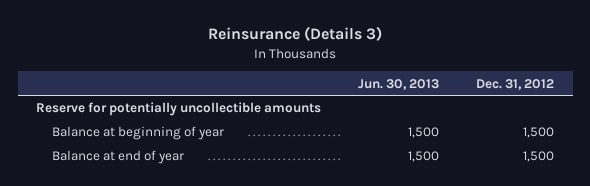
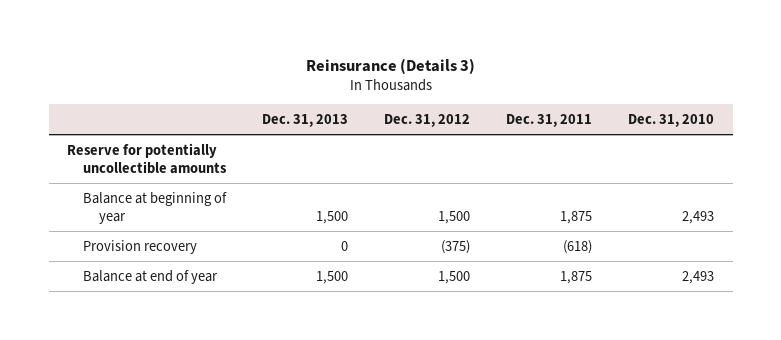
[358,78,440,90] Jun. 30, 2013 -> none
none -> [262,113,349,127] Dec. 31, 2013
none -> [506,113,593,127] Dec. 31, 2011
none -> [628,113,715,127] Dec. 31, 2010
none -> [82,239,197,254] Provision recovery

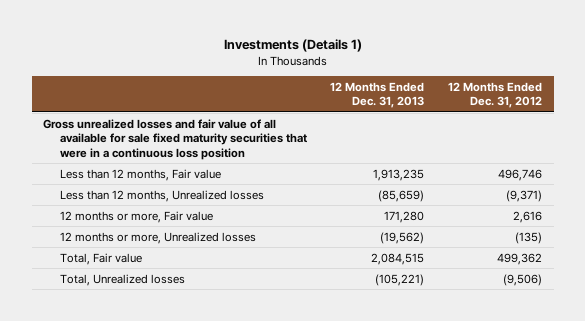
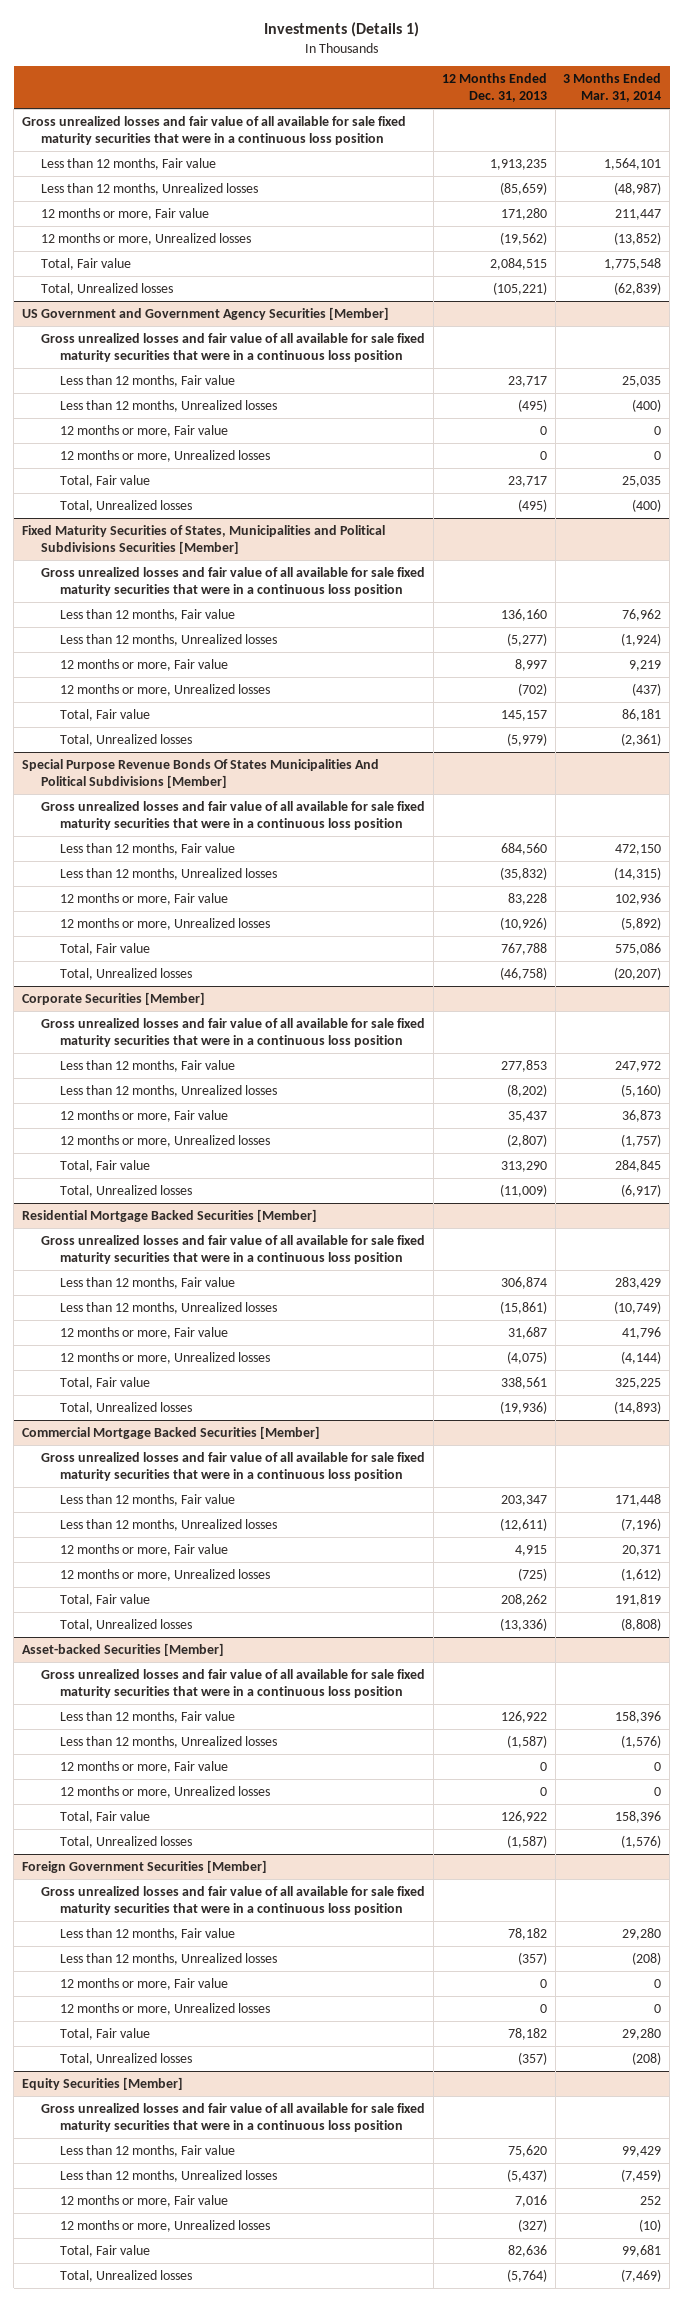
[448,81,543,109] 12 Months Ended Dec. 31, 2012 -> none
none -> [563,73,662,102] 3 Months Ended Mar. 31, 2014
none -> [22,307,390,321] US Government and Government Agency Securities [Member]
none -> [40,333,425,362] Gross unrealized losses and fair value of all available for sale fixed maturity securities that were in a continuous loss position
none -> [59,375,235,388] Less than 12 months, Fair value
none -> [59,400,277,413] Less than 12 months, Unrealized losses
none -> [59,425,228,438] 12 months or more, Fair value
none -> [59,450,270,463] 12 months or more, Unrealized losses
none -> [59,475,150,488] Total, Fair value
none -> [59,500,192,513] Total, Unrealized losses
none -> [22,525,386,554] Fixed Maturity Securities of States, Municipalities and Political Subdivisions Securities [Member]
none -> [40,567,425,596] Gross unrealized losses and fair value of all available for sale fixed maturity securities that were in a continuous loss position
none -> [59,609,235,622] Less than 12 months, Fair value
none -> [59,634,277,647] Less than 12 months, Unrealized losses
none -> [59,659,228,672] 12 months or more, Fair value
none -> [59,684,270,697] 12 months or more, Unrealized losses
none -> [59,709,150,722] Total, Fair value
none -> [59,734,192,747] Total, Unrealized losses
none -> [22,759,380,788] Special Purpose Revenue Bonds Of States Municipalities And Political Subdivisions [Member]
none -> [40,801,425,830] Gross unrealized losses and fair value of all available for sale fixed maturity securities that were in a continuous loss position
none -> [59,843,235,856] Less than 12 months, Fair value
none -> [59,868,277,881] Less than 12 months, Unrealized losses
none -> [59,893,228,906] 12 months or more, Fair value
none -> [59,918,270,931] 12 months or more, Unrealized losses
none -> [59,943,150,956] Total, Fair value
none -> [59,968,192,981] Total, Unrealized losses
none -> [22,992,206,1006] Corporate Securities [Member]
none -> [40,1018,425,1047] Gross unrealized losses and fair value of all available for sale fixed maturity securities that were in a continuous loss position
none -> [59,1060,235,1073] Less than 12 months, Fair value
none -> [59,1085,277,1098] Less than 12 months, Unrealized losses
none -> [59,1110,228,1123] 12 months or more, Fair value
none -> [59,1135,270,1148] 12 months or more, Unrealized losses
none -> [59,1160,150,1173] Total, Fair value
none -> [59,1185,192,1198] Total, Unrealized losses
none -> [22,1209,318,1223] Residential Mortgage Backed Securities [Member]
none -> [40,1235,425,1264] Gross unrealized losses and fair value of all available for sale fixed maturity securities that were in a continuous loss position
none -> [59,1277,235,1290] Less than 12 months, Fair value
none -> [59,1302,277,1315] Less than 12 months, Unrealized losses
none -> [59,1327,228,1340] 12 months or more, Fair value
none -> [59,1352,270,1365] 12 months or more, Unrealized losses
none -> [59,1377,150,1390] Total, Fair value
none -> [59,1402,192,1415] Total, Unrealized losses
none -> [22,1426,321,1440] Commercial Mortgage Backed Securities [Member]
none -> [40,1452,425,1481] Gross unrealized losses and fair value of all available for sale fixed maturity securities that were in a continuous loss position
none -> [59,1494,235,1507] Less than 12 months, Fair value
none -> [59,1519,277,1532] Less than 12 months, Unrealized losses
none -> [59,1544,228,1557] 12 months or more, Fair value
none -> [59,1569,270,1582] 12 months or more, Unrealized losses
none -> [59,1594,150,1607] Total, Fair value
none -> [59,1619,192,1632] Total, Unrealized losses
none -> [22,1643,225,1657] Asset-backed Securities [Member]
none -> [40,1669,425,1698] Gross unrealized losses and fair value of all available for sale fixed maturity securities that were in a continuous loss position
none -> [59,1711,235,1724] Less than 12 months, Fair value
none -> [59,1736,277,1749] Less than 12 months, Unrealized losses
none -> [59,1761,228,1774] 12 months or more, Fair value
none -> [59,1786,270,1799] 12 months or more, Unrealized losses
none -> [59,1811,150,1824] Total, Fair value
none -> [59,1836,192,1849] Total, Unrealized losses
none -> [22,1860,268,1874] Foreign Government Securities [Member]
none -> [40,1886,425,1915] Gross unrealized losses and fair value of all available for sale fixed maturity securities that were in a continuous loss position
none -> [59,1928,235,1941] Less than 12 months, Fair value
none -> [59,1953,277,1966] Less than 12 months, Unrealized losses
none -> [59,1978,228,1991] 12 months or more, Fair value
none -> [59,2003,270,2016] 12 months or more, Unrealized losses
none -> [59,2028,150,2041] Total, Fair value
none -> [59,2053,192,2066] Total, Unrealized losses
none -> [22,2077,184,2091] Equity Securities [Member]
none -> [40,2103,425,2132] Gross unrealized losses and fair value of all available for sale fixed maturity securities that were in a continuous loss position
none -> [59,2145,235,2158] Less than 12 months, Fair value
none -> [59,2170,277,2183] Less than 12 months, Unrealized losses
none -> [59,2195,228,2208] 12 months or more, Fair value
none -> [59,2220,270,2233] 12 months or more, Unrealized losses
none -> [59,2245,150,2258] Total, Fair value
none -> [59,2270,192,2283] Total, Unrealized losses

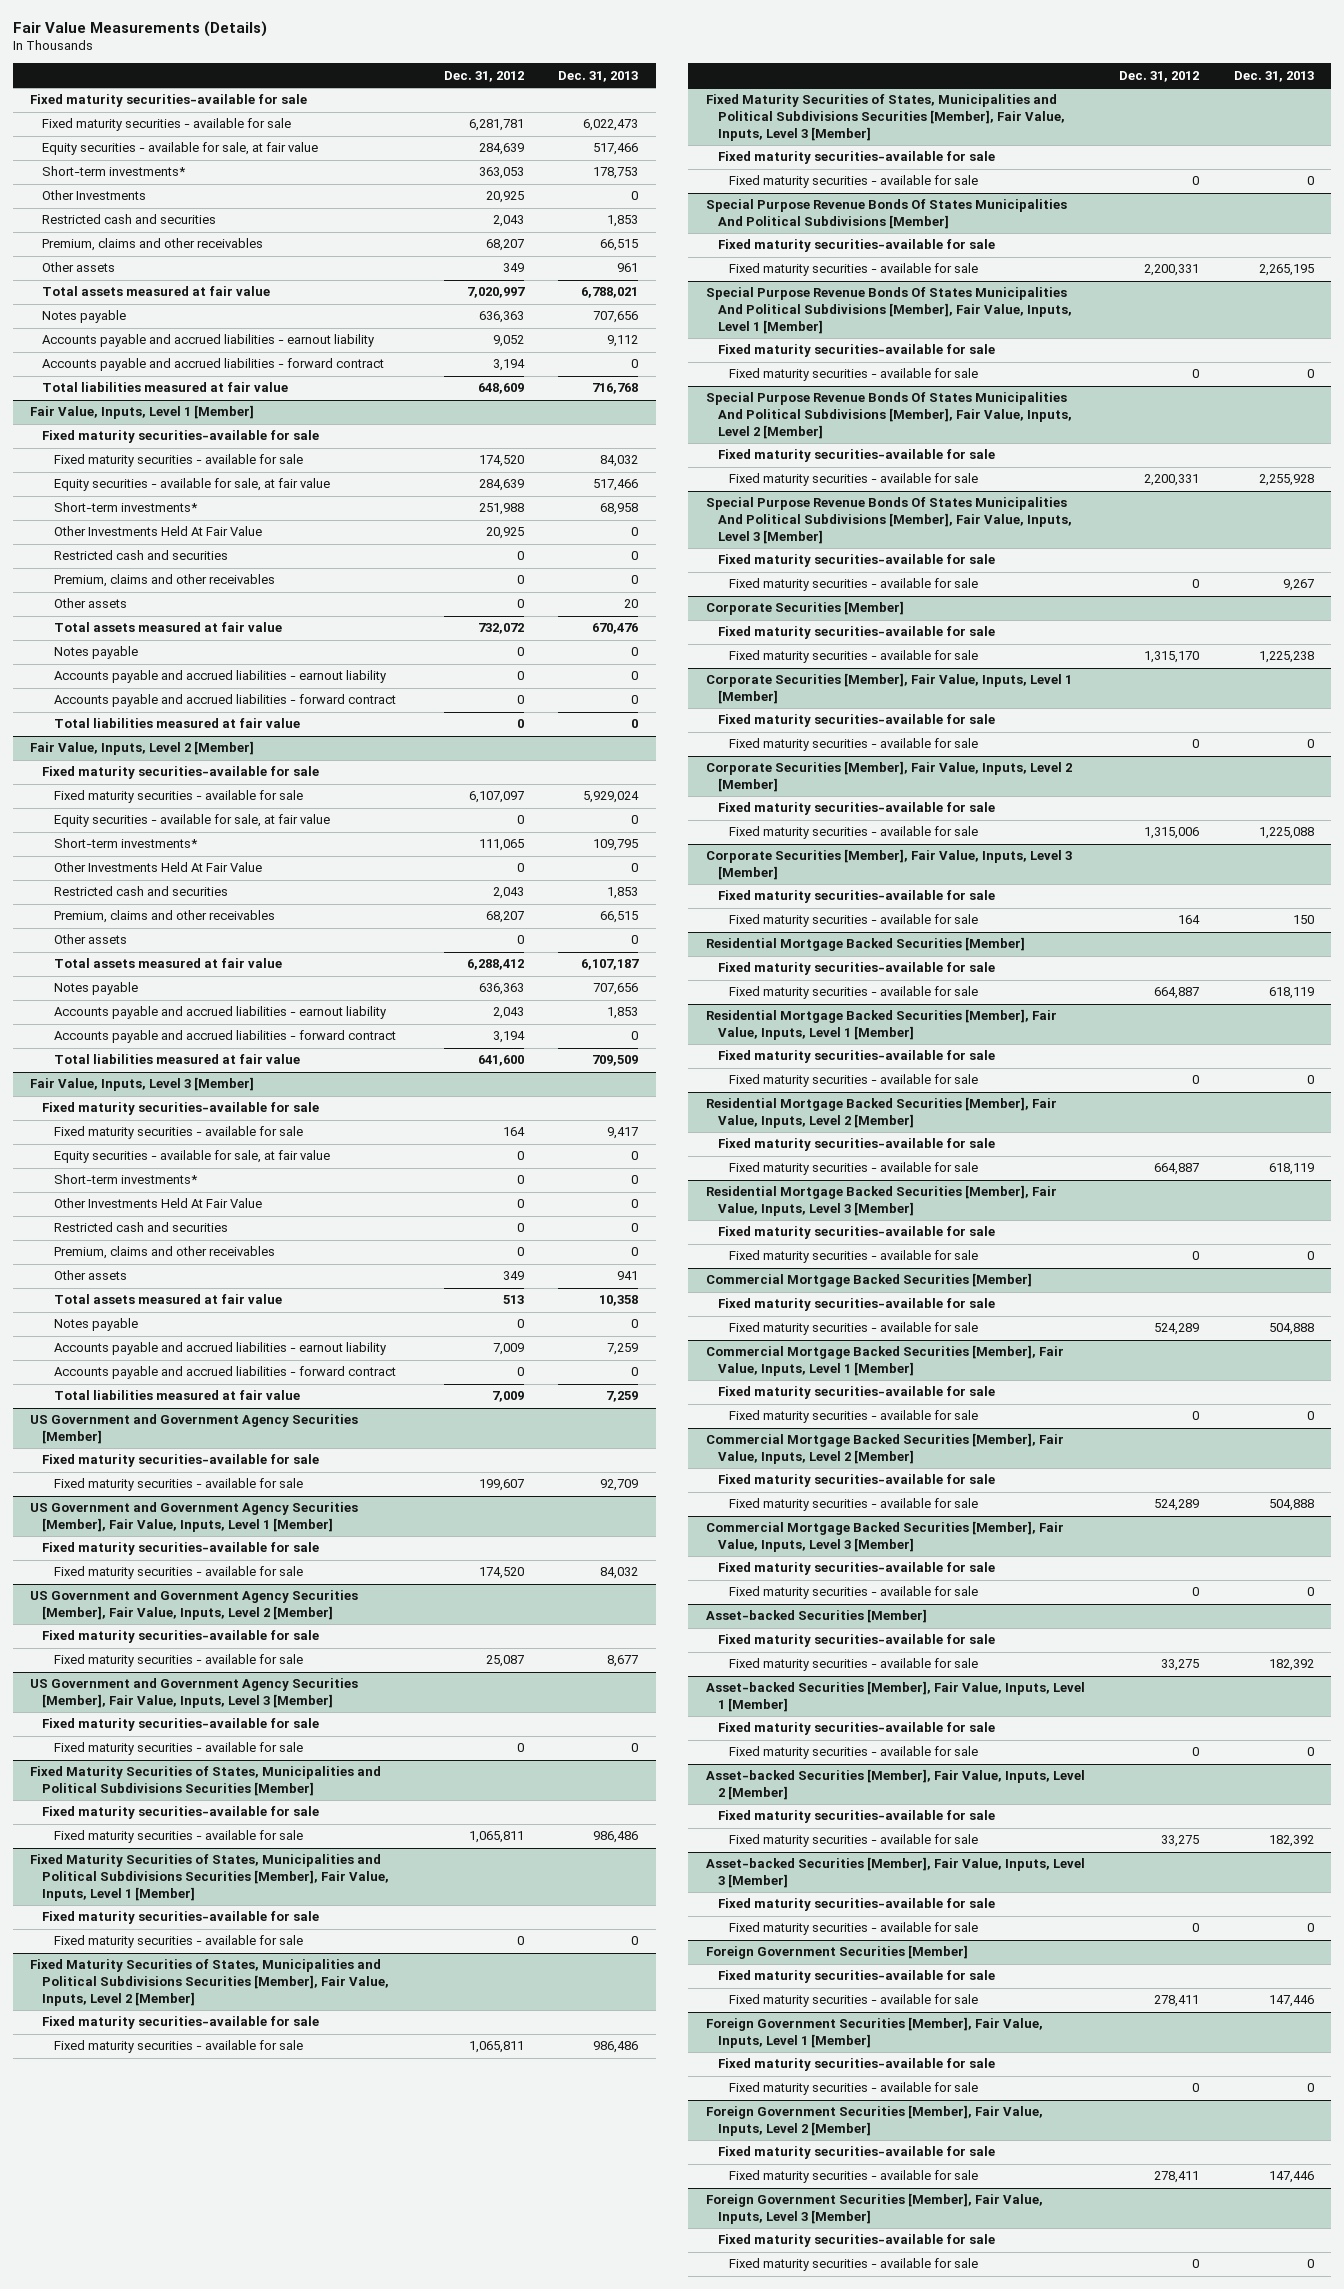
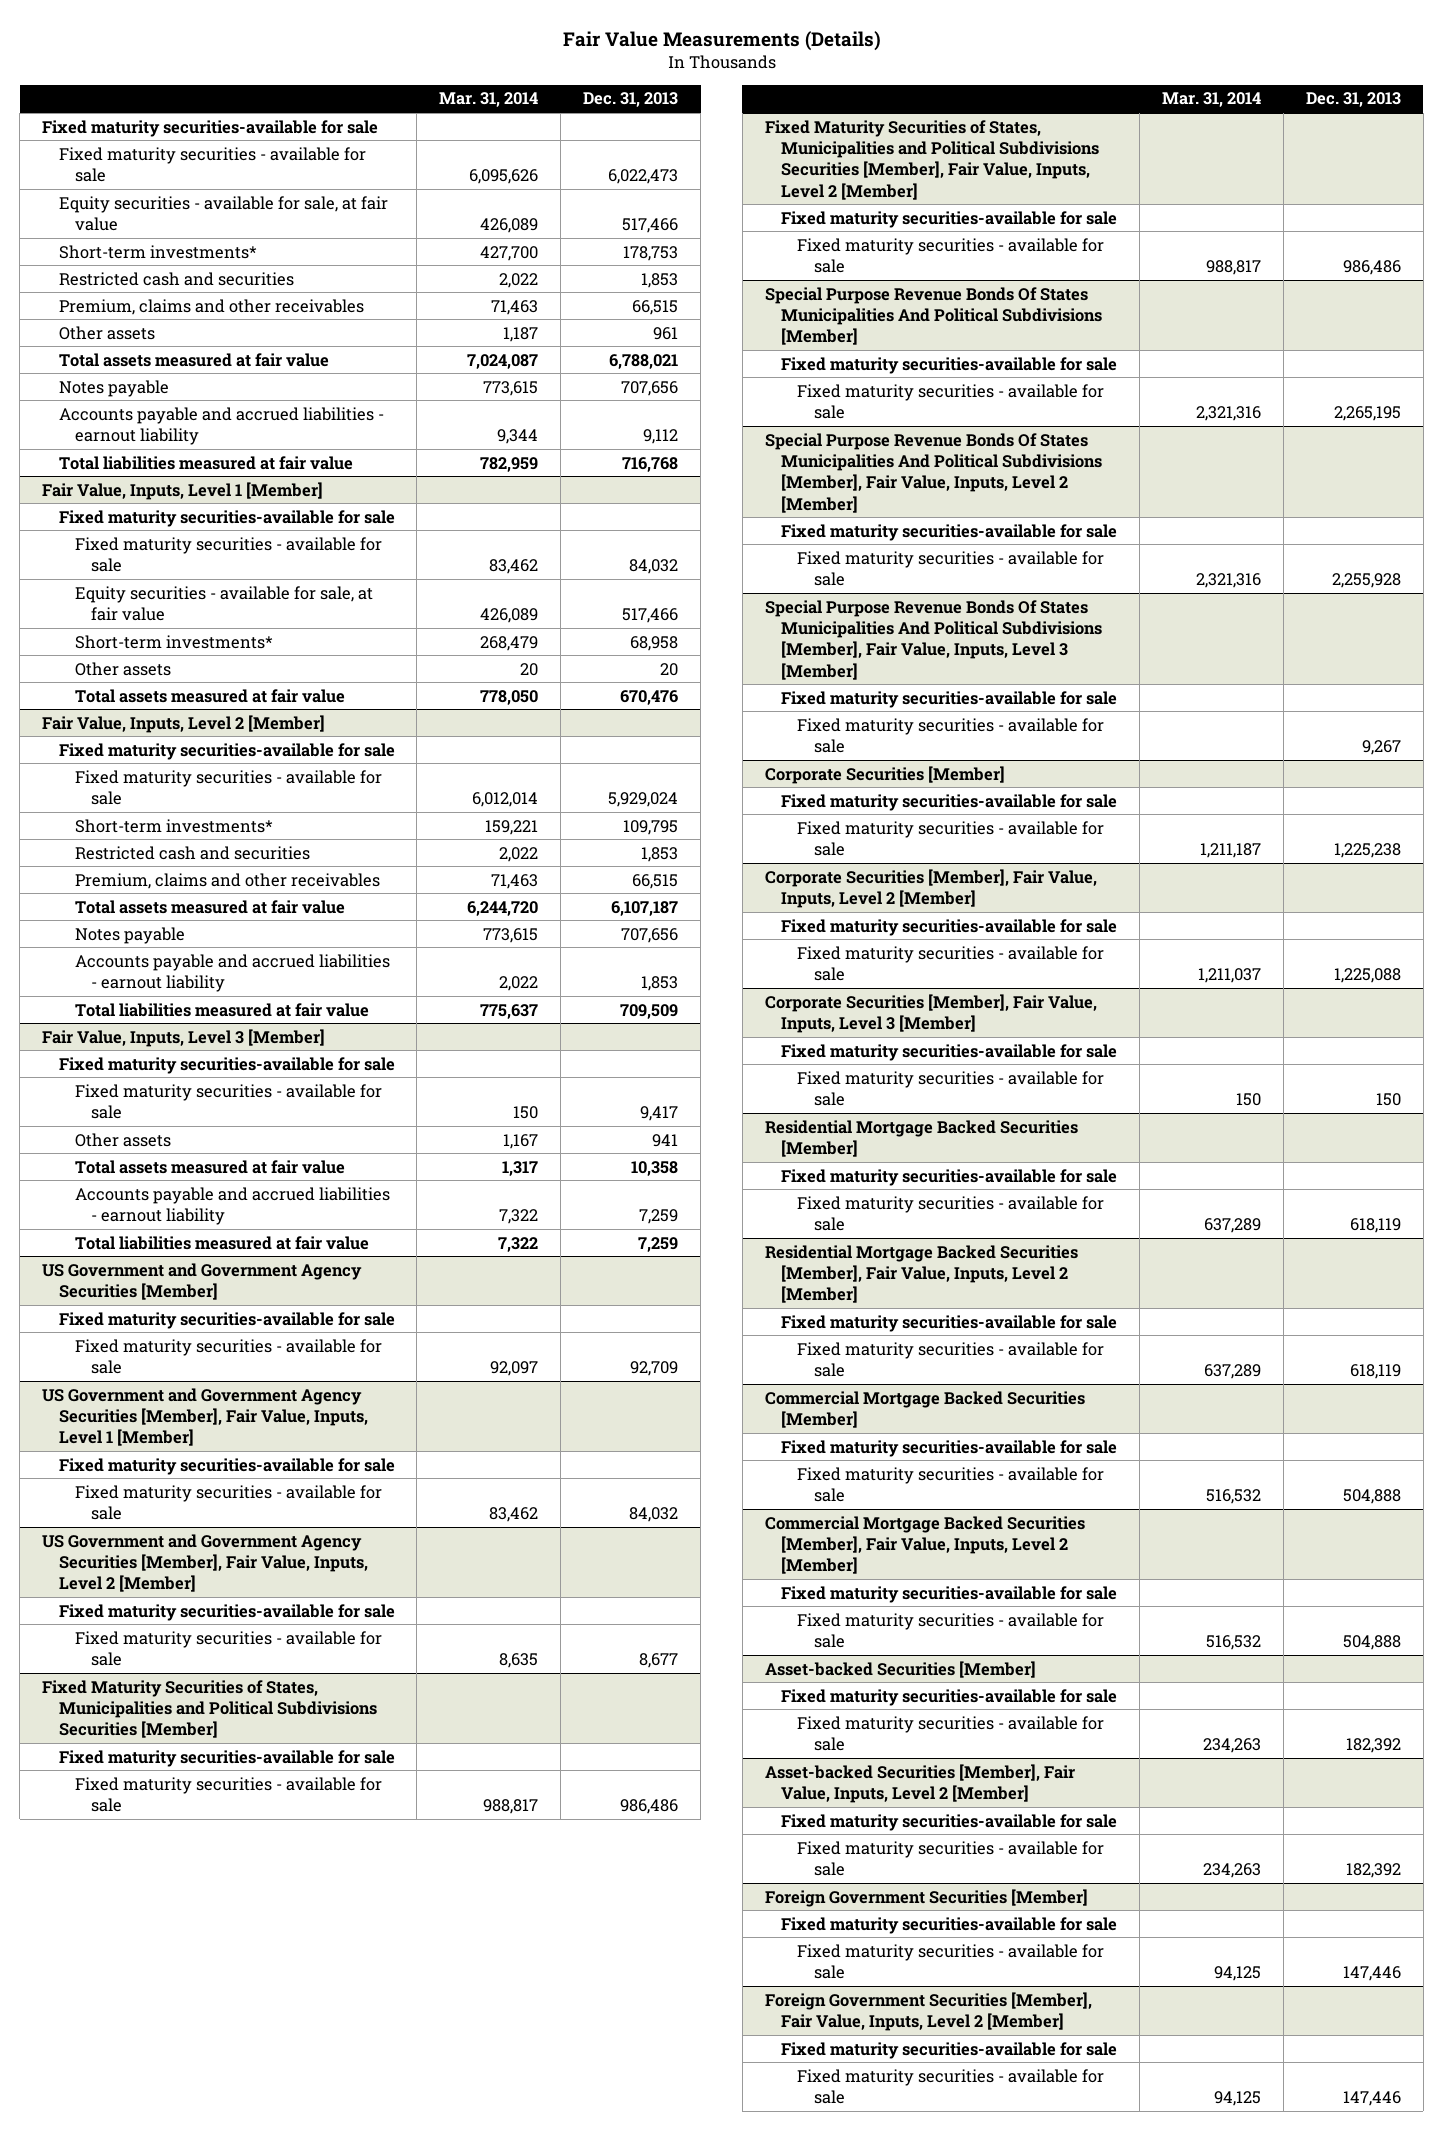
[443,70,524,82] Dec. 31, 2012 -> none
none -> [439,92,539,108] Mar. 31, 2014
[41,190,146,201] Other Investments -> none
[41,358,384,372] Accounts payable and accrued liabilities - forward contract -> none
[53,526,262,537] Other Investments Held At Fair Value -> none
[53,550,228,561] Restricted cash and securities -> none
[53,574,275,588] Premium, claims and other receivables -> none
[53,646,138,660] Notes payable -> none
[53,670,386,684] Accounts payable and accrued liabilities - earnout liability -> none
[53,694,396,708] Accounts payable and accrued liabilities - forward contract -> none
[53,718,300,729] Total liabilities measured at fair value -> none
[53,814,330,828] Equity securities - available for sale, at fair value -> none
[53,862,262,873] Other Investments Held At Fair Value -> none
[53,934,127,945] Other assets -> none
[53,1030,396,1044] Accounts payable and accrued liabilities - forward contract -> none
[53,1150,330,1164] Equity securities - available for sale, at fair value -> none
[53,1174,198,1185] Short-term investments* -> none
[53,1198,262,1209] Other Investments Held At Fair Value -> none
[53,1222,228,1233] Restricted cash and securities -> none
[53,1246,275,1260] Premium, claims and other receivables -> none
[53,1318,138,1332] Notes payable -> none
[53,1366,396,1380] Accounts payable and accrued liabilities - forward contract -> none
[30,1678,359,1709] US Government and Government Agency Securities [Member], Fair Value, Inputs, Level 3 [Member] -> none
[41,1718,319,1732] Fixed maturity securities-available for sale -> none
[53,1742,303,1756] Fixed maturity securities - available for sale -> none
[30,1854,389,1901] Fixed Maturity Securities of States, Municipalities and Political Subdivisions Securities [Member], Fair Value, Inputs, Level 1 [Member] -> none
[41,1911,319,1925] Fixed maturity securities-available for sale -> none
[53,1935,303,1949] Fixed maturity securities - available for sale -> none
[705,94,1065,141] Fixed Maturity Securities of States, Municipalities and Political Subdivisions Securities [Member], Fair Value, Inputs, Level 3 [Member] -> none
[717,151,995,165] Fixed maturity securities-available for sale -> none
[729,175,979,189] Fixed maturity securities - available for sale -> none
[705,287,1072,334] Special Purpose Revenue Bonds Of States Municipalities And Political Subdivisions [Member], Fair Value, Inputs, Level 1 [Member] -> none
[717,344,995,358] Fixed maturity securities-available for sale -> none
[729,368,979,382] Fixed maturity securities - available for sale -> none
[705,673,1072,705] Corporate Securities [Member], Fair Value, Inputs, Level 1 [Member] -> none
[717,714,995,728] Fixed maturity securities-available for sale -> none
[729,738,979,752] Fixed maturity securities - available for sale -> none
[705,1009,1057,1041] Residential Mortgage Backed Securities [Member], Fair Value, Inputs, Level 1 [Member] -> none
[717,1050,995,1064] Fixed maturity securities-available for sale -> none
[729,1074,979,1088] Fixed maturity securities - available for sale -> none
[705,1185,1057,1217] Residential Mortgage Backed Securities [Member], Fair Value, Inputs, Level 3 [Member] -> none
[717,1226,995,1240] Fixed maturity securities-available for sale -> none
[729,1250,979,1264] Fixed maturity securities - available for sale -> none
[705,1345,1064,1377] Commercial Mortgage Backed Securities [Member], Fair Value, Inputs, Level 1 [Member] -> none
[717,1386,995,1400] Fixed maturity securities-available for sale -> none
[729,1410,979,1424] Fixed maturity securities - available for sale -> none
[705,1521,1064,1553] Commercial Mortgage Backed Securities [Member], Fair Value, Inputs, Level 3 [Member] -> none
[717,1562,995,1576] Fixed maturity securities-available for sale -> none
[729,1586,979,1600] Fixed maturity securities - available for sale -> none
[705,1681,1085,1713] Asset-backed Securities [Member], Fair Value, Inputs, Level 1 [Member] -> none
[717,1722,995,1736] Fixed maturity securities-available for sale -> none
[729,1746,979,1760] Fixed maturity securities - available for sale -> none
[705,1857,1085,1889] Asset-backed Securities [Member], Fair Value, Inputs, Level 3 [Member] -> none
[717,1898,995,1912] Fixed maturity securities-available for sale -> none
[729,1922,979,1936] Fixed maturity securities - available for sale -> none
[705,2017,1043,2049] Foreign Government Securities [Member], Fair Value, Inputs, Level 1 [Member] -> none
[717,2058,995,2072] Fixed maturity securities-available for sale -> none
[729,2082,979,2096] Fixed maturity securities - available for sale -> none
[705,2193,1043,2225] Foreign Government Securities [Member], Fair Value, Inputs, Level 3 [Member] -> none
[717,2234,995,2248] Fixed maturity securities-available for sale -> none
[729,2258,979,2272] Fixed maturity securities - available for sale -> none

